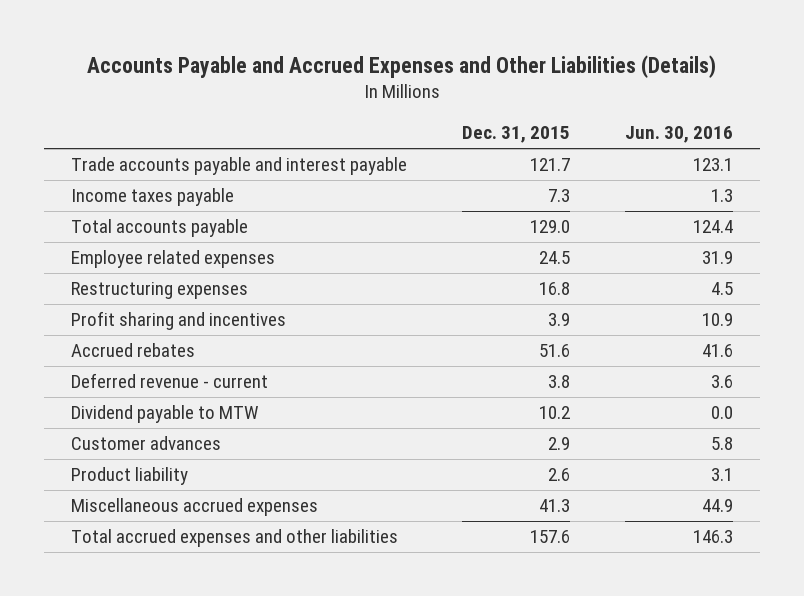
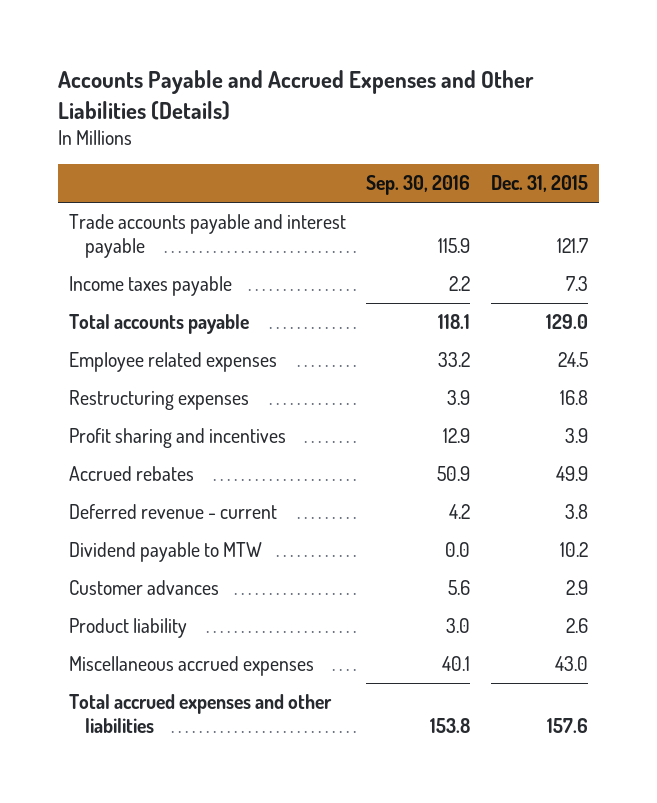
[624,126,733,144] Jun. 30, 2016 -> none
none -> [366,175,471,196] Sep. 30, 2016
[539,344,571,358] 51.6 -> [556,465,589,481] 49.9
[539,499,571,513] 41.3 -> [555,655,589,671] 43.0

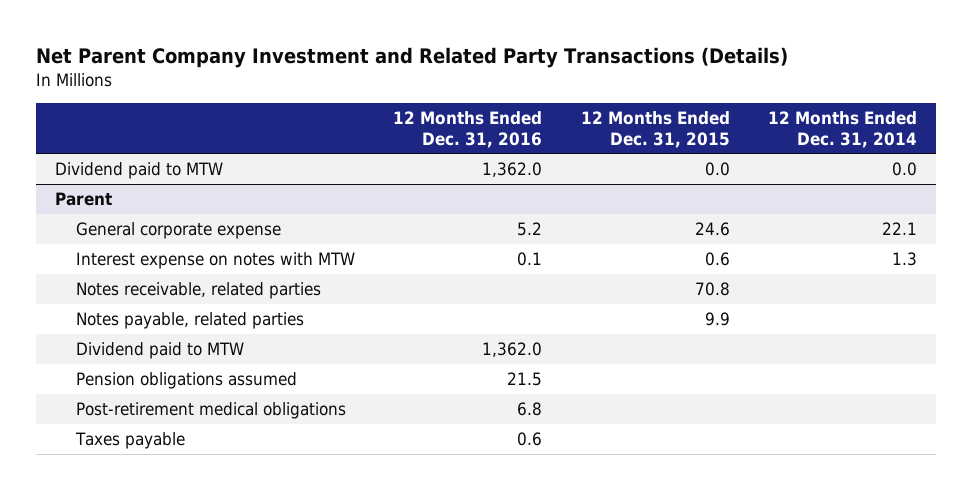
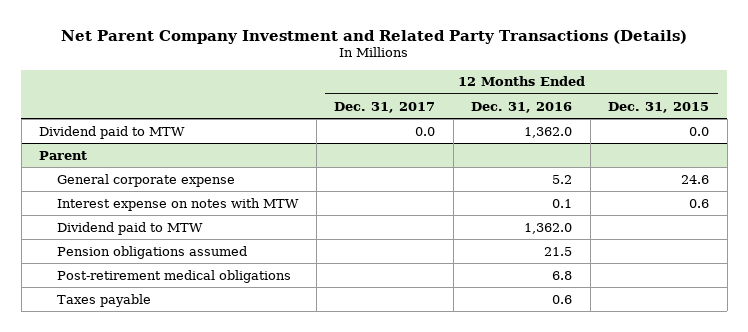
[767,110,917,148] 12 Months Ended Dec. 31, 2014 -> none
none -> [334,101,436,113] Dec. 31, 2017
[76,282,322,300] Notes receivable, related parties -> none
[76,312,305,330] Notes payable, related parties -> none

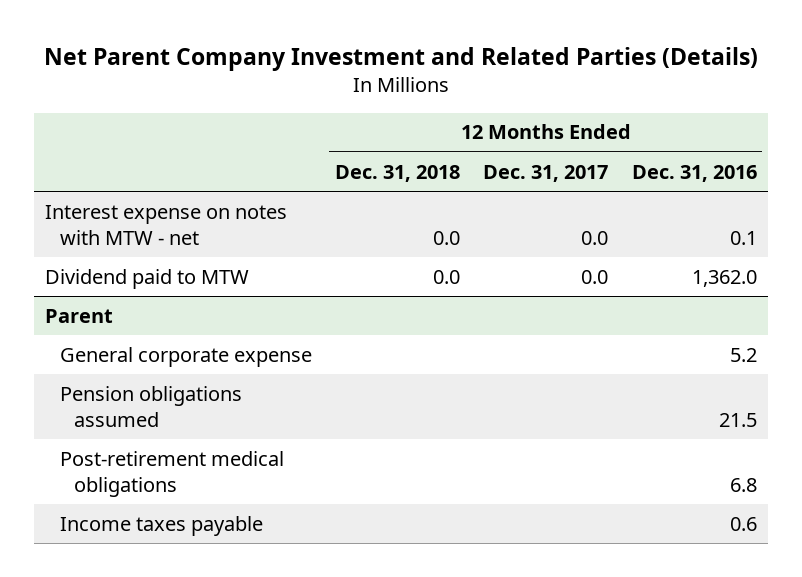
[61,29,688,44] Net Parent Company Investment and Related Party Transactions (Details) -> [43,47,758,72] Net Parent Company Investment and Related Parties (Details)
[608,101,710,113] Dec. 31, 2015 -> none
none -> [334,164,460,182] Dec. 31, 2018
none -> [45,204,288,245] Interest expense on notes with MTW - net
[56,197,299,211] Interest expense on notes with MTW -> none
[56,221,203,235] Dividend paid to MTW -> none
[56,293,151,307] Taxes payable -> [59,515,263,536] Income taxes payable

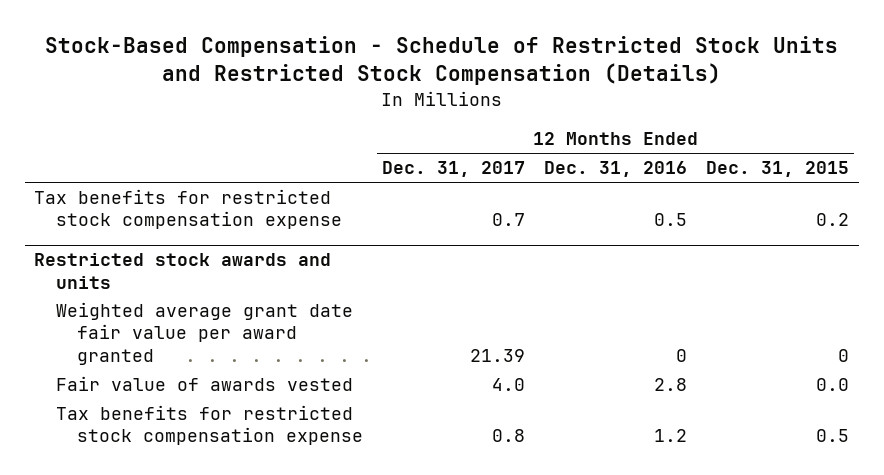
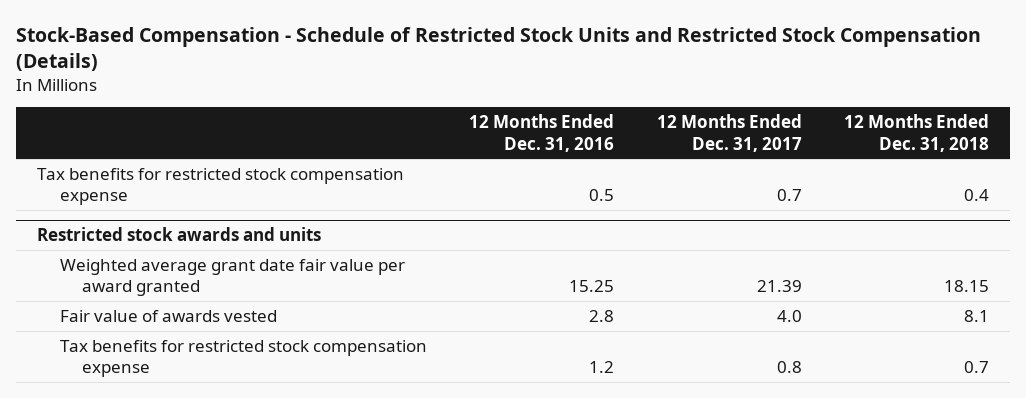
[706,161,850,178] Dec. 31, 2015 -> none
none -> [844,114,990,152] 12 Months Ended Dec. 31, 2018
[676,348,688,362] 0 -> [569,280,615,293] 15.25

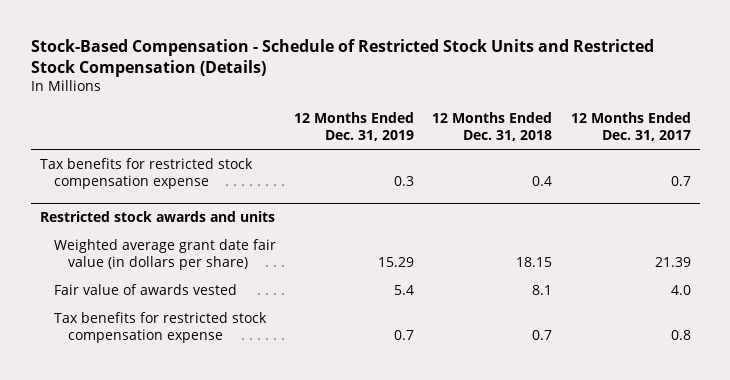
[469,114,615,152] 12 Months Ended Dec. 31, 2016 -> none
none -> [294,112,415,142] 12 Months Ended Dec. 31, 2019
[59,258,405,297] Weighted average grant date fair value per award granted -> [53,238,276,270] Weighted average grant date fair value (in dollars per share)

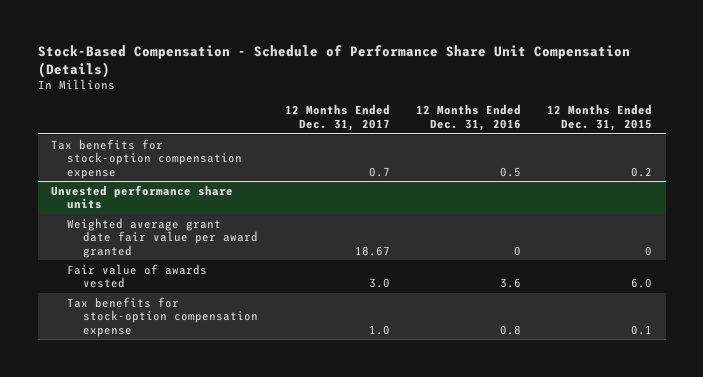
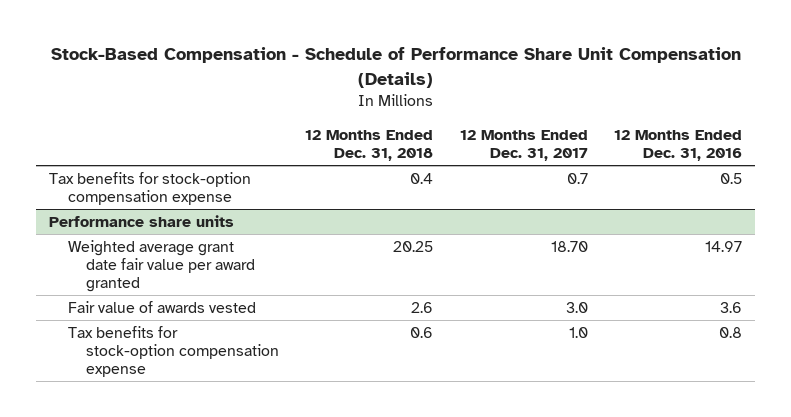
[547,104,653,131] 12 Months Ended Dec. 31, 2015 -> none
none -> [305,129,434,161] 12 Months Ended Dec. 31, 2018
[50,184,233,210] Unvested performance share units -> [49,214,235,227] Performance share units
[354,245,390,256] 18.67 -> [550,240,588,252] 18.70
[513,245,521,256] 0 -> [704,240,742,252] 14.97

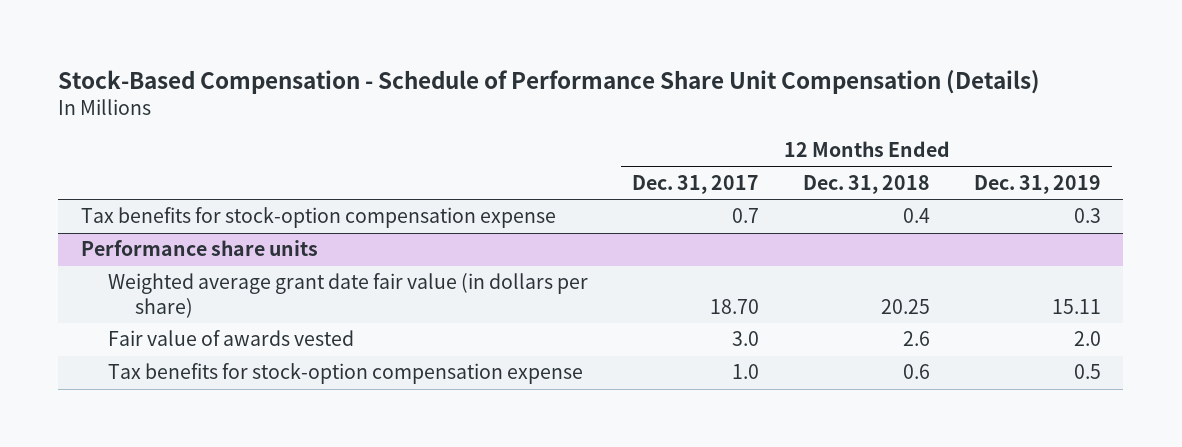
[613,129,742,161] 12 Months Ended Dec. 31, 2016 -> none
none -> [974,175,1102,195] Dec. 31, 2019
[67,239,256,293] Weighted average grant date fair value per award granted -> [107,273,588,318] Weighted average grant date fair value (in dollars per share)

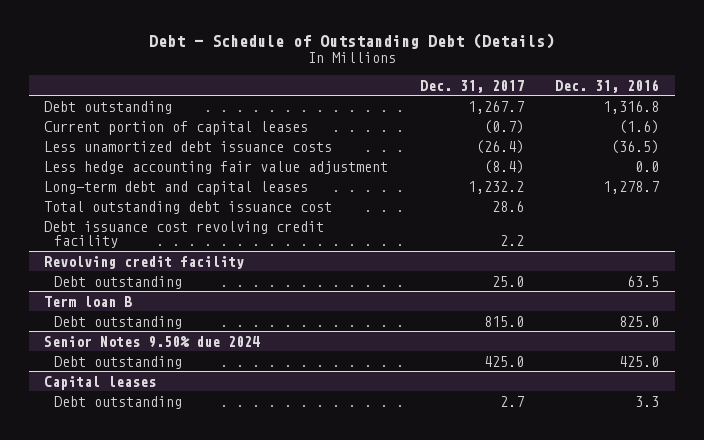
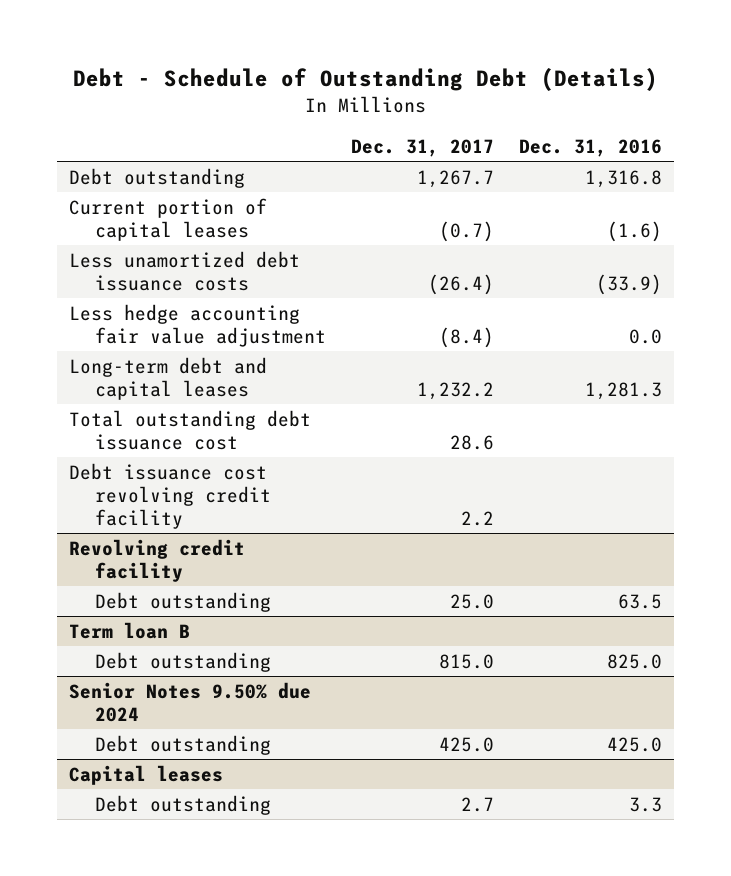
[611,139,660,154] (36.5) -> [596,273,663,295] (33.9)
[603,180,660,194] 1,278.7 -> [585,381,663,400] 1,281.3

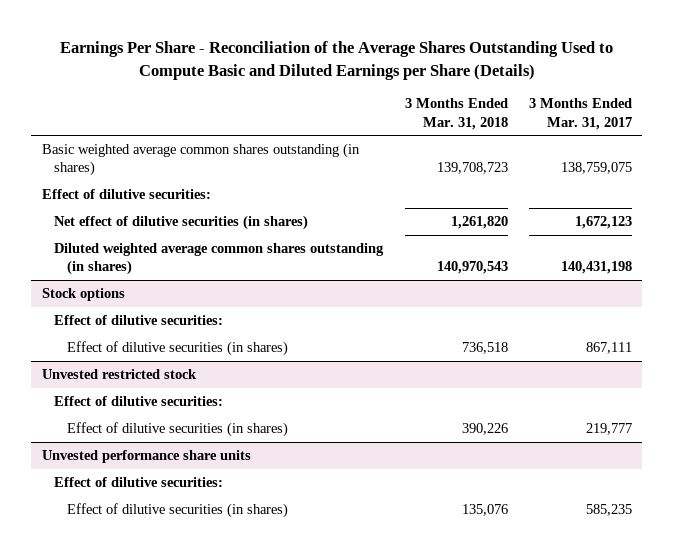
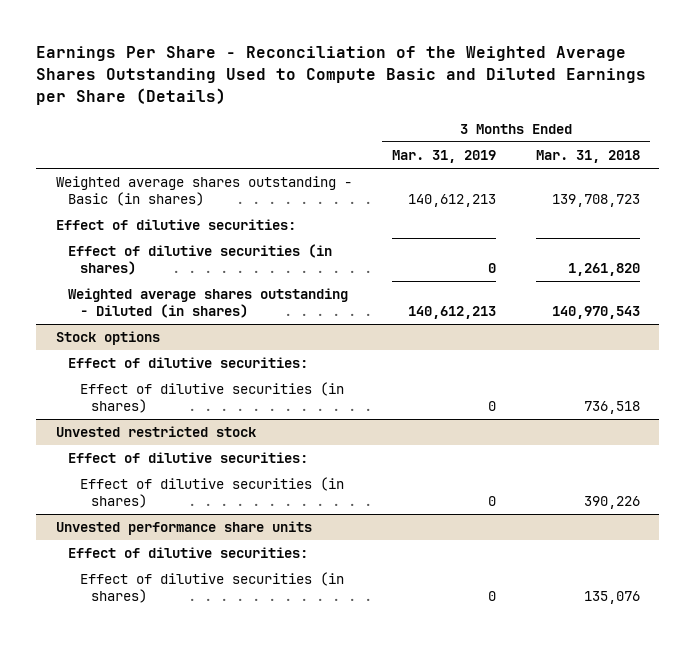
[59,41,613,80] Earnings Per Share - Reconciliation of the Average Shares Outstanding Used to Compute Basic and Diluted Earnings per Share (Details) -> [36,46,647,105] Earnings Per Share - Reconciliation of the Weighted Average Shares Outstanding Used to Compute Basic and Diluted Earnings per Share (Details)
[528,98,632,130] 3 Months Ended Mar. 31, 2017 -> none
none -> [391,150,496,164] Mar. 31, 2019
[41,143,360,177] Basic weighted average common shares outstanding (in shares) -> [56,176,353,207] Weighted average shares outstanding - Basic (in shares)
[54,215,309,231] Net effect of dilutive securities (in shares) -> [67,244,332,276] Effect of dilutive securities (in shares)
[54,243,385,276] Diluted weighted average common shares outstanding (in shares) -> [67,288,348,319] Weighted average shares outstanding - Diluted (in shares)

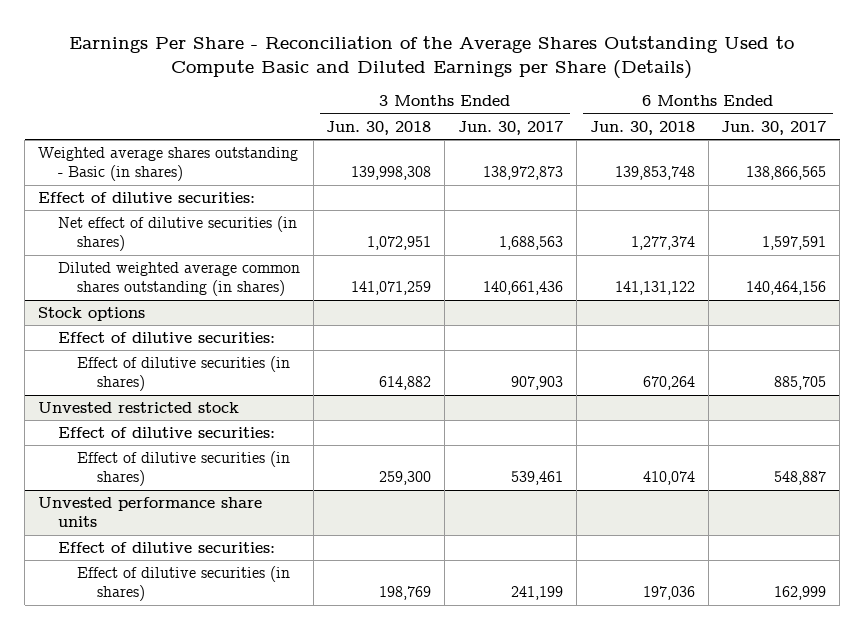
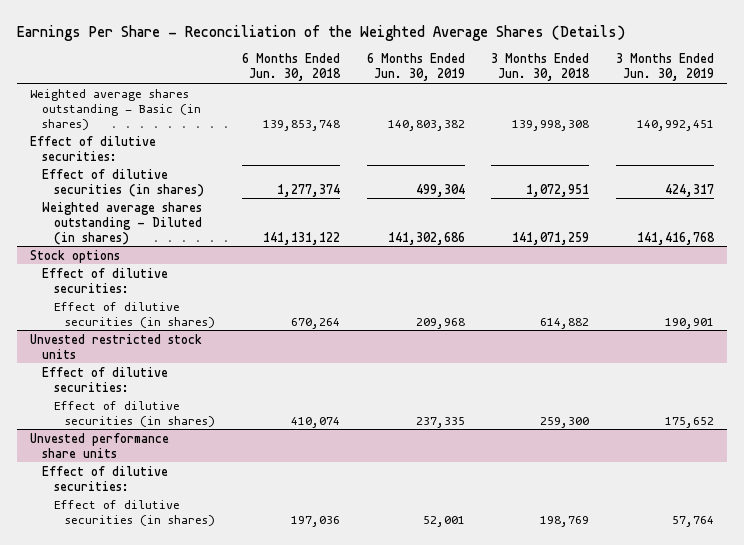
[69,35,795,79] Earnings Per Share - Reconciliation of the Average Shares Outstanding Used to Compute Basic and Diluted Earnings per Share (Details) -> [17,24,626,41] Earnings Per Share - Reconciliation of the Weighted Average Shares (Details)
[458,120,564,135] Jun. 30, 2017 -> none
[721,120,827,135] Jun. 30, 2017 -> none
none -> [366,53,465,82] 6 Months Ended Jun. 30, 2019
none -> [615,53,714,82] 3 Months Ended Jun. 30, 2019
[57,216,297,252] Net effect of dilutive securities (in shares) -> [42,168,204,197] Effect of dilutive securities (in shares)
[57,262,300,297] Diluted weighted average common shares outstanding (in shares) -> [42,201,203,245] Weighted average shares outstanding - Diluted (in shares)
[38,402,240,414] Unvested restricted stock -> [30,333,203,359] Unvested restricted stock units

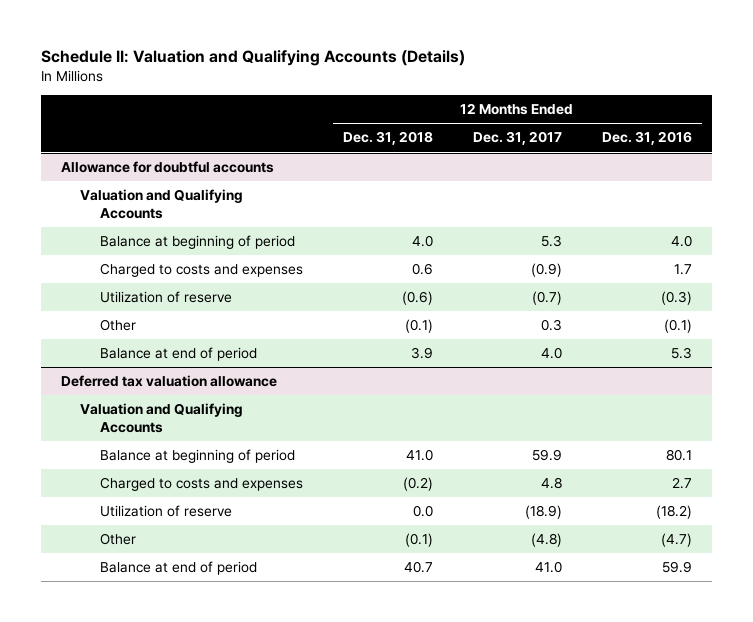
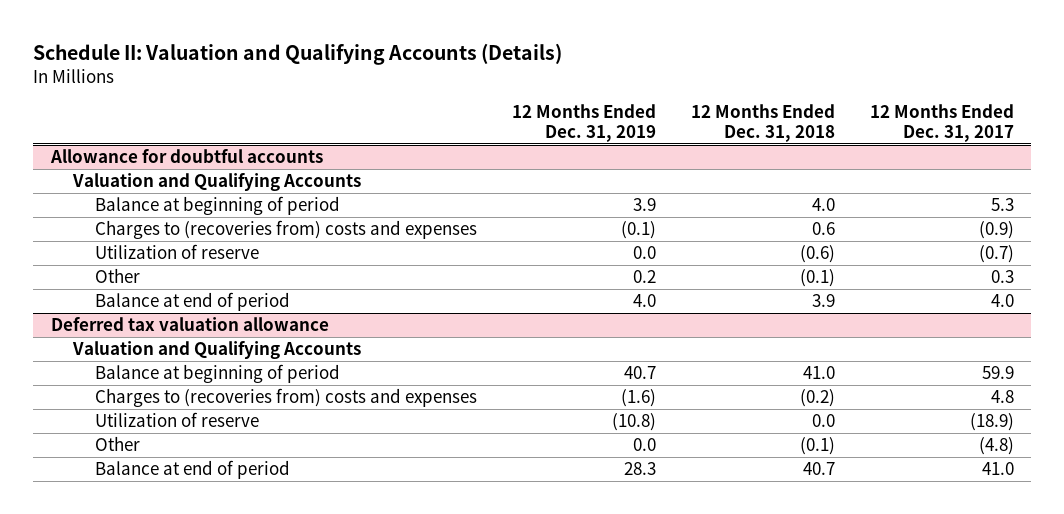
[601,131,692,146] Dec. 31, 2016 -> none
none -> [512,103,657,142] 12 Months Ended Dec. 31, 2019
[99,263,303,278] Charged to costs and expenses -> [95,220,478,240] Charges to (recoveries from) costs and expenses
[99,477,303,492] Charged to costs and expenses -> [95,388,478,408] Charges to (recoveries from) costs and expenses

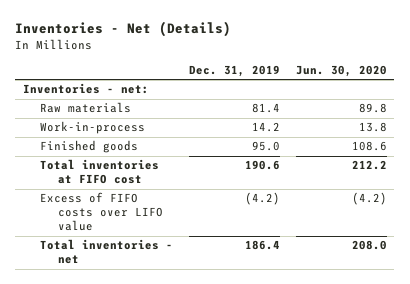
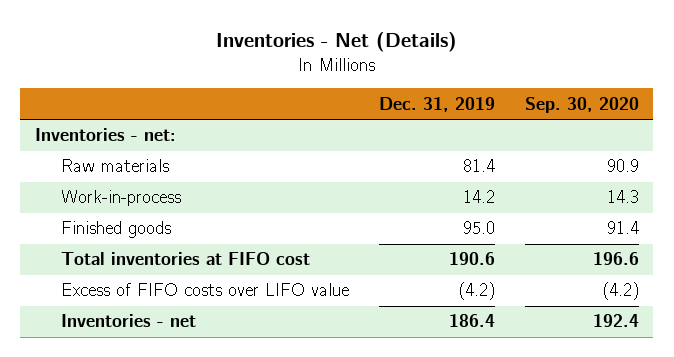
[295,64,387,77] Jun. 30, 2020 -> none
none -> [524,96,639,113] Sep. 30, 2020
[40,239,174,265] Total inventories - net -> [61,314,197,328] Inventories - net

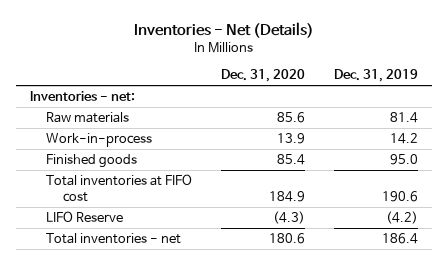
[524,96,639,113] Sep. 30, 2020 -> none
none -> [220,69,305,83] Dec. 31, 2020
[61,283,350,297] Excess of FIFO costs over LIFO value -> [46,210,124,222] LIFO Reserve
[61,314,197,328] Inventories - net -> [46,232,182,244] Total inventories - net

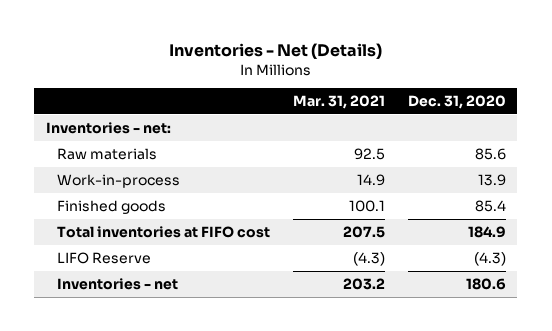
[333,69,418,83] Dec. 31, 2019 -> none
none -> [292,95,385,110] Mar. 31, 2021
[46,232,182,244] Total inventories - net -> [57,277,179,290] Inventories - net

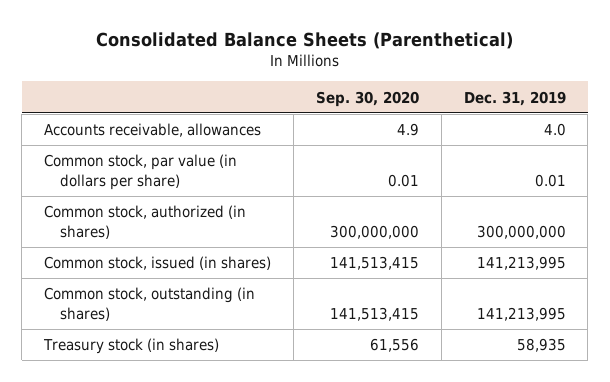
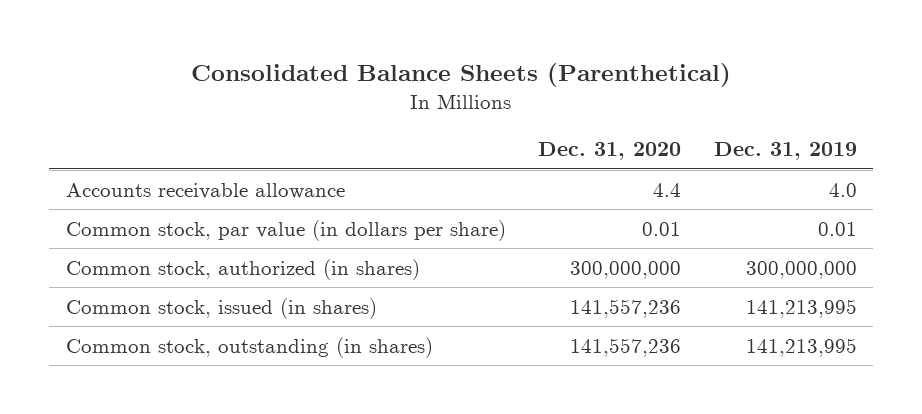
[315,90,419,107] Sep. 30, 2020 -> none
none -> [538,142,682,161] Dec. 31, 2020
[44,123,262,138] Accounts receivable, allowances -> [65,182,345,199] Accounts receivable allowance
[43,338,220,355] Treasury stock (in shares) -> none

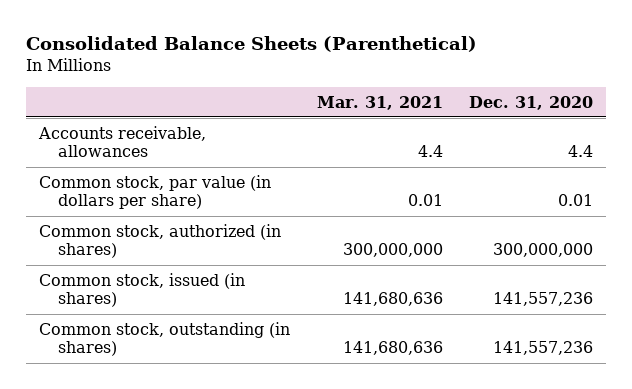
[713,142,857,161] Dec. 31, 2019 -> none
none -> [316,95,443,110] Mar. 31, 2021
[65,182,345,199] Accounts receivable allowance -> [38,125,207,158] Accounts receivable, allowances

